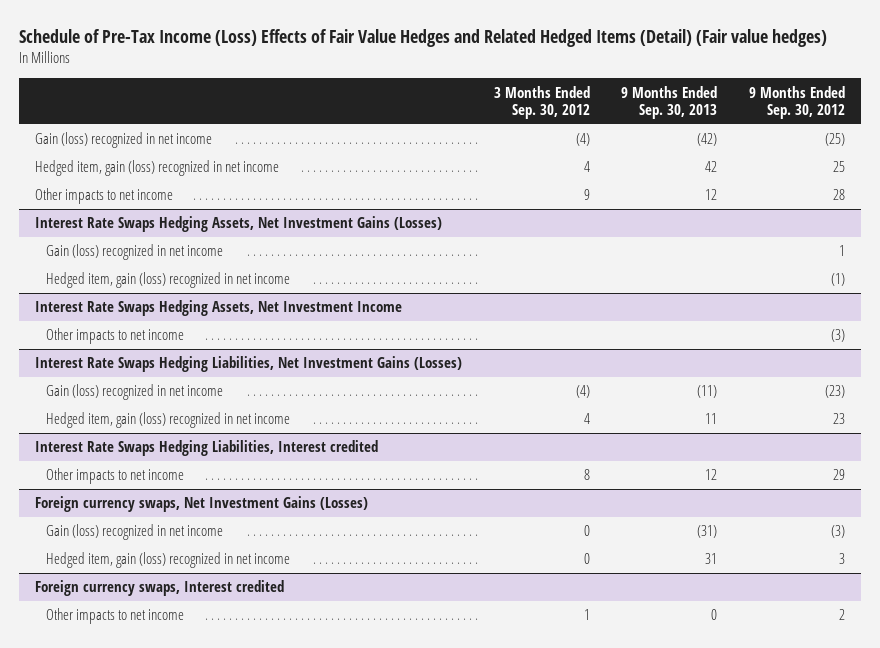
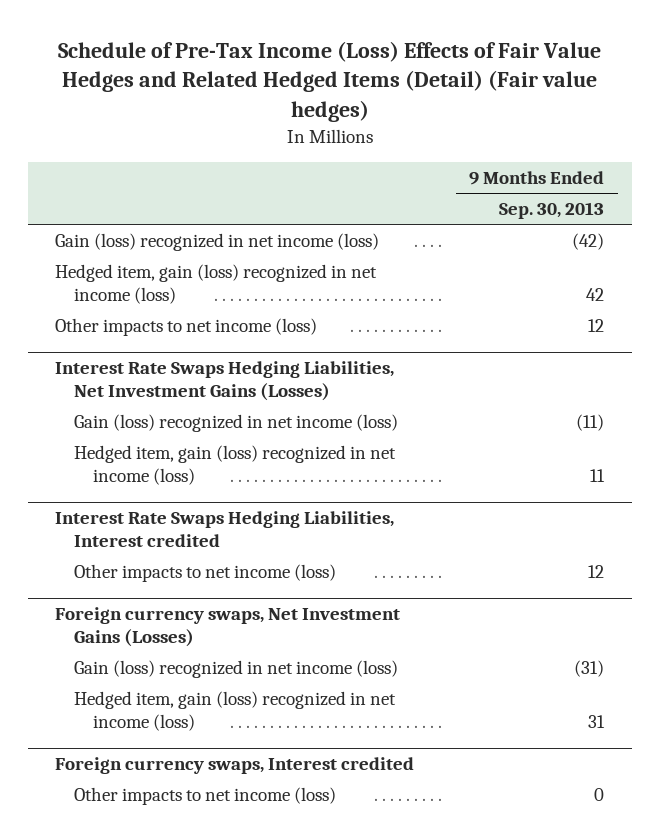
[493,85,590,120] 3 Months Ended Sep. 30, 2012 -> none
[749,85,846,120] 9 Months Ended Sep. 30, 2012 -> none
[34,216,442,233] Interest Rate Swaps Hedging Assets, Net Investment Gains (Losses) -> none
[46,244,224,261] Gain (loss) recognized in net income -> none
[46,272,291,289] Hedged item, gain (loss) recognized in net income -> none
[34,300,402,317] Interest Rate Swaps Hedging Assets, Net Investment Income -> none
[46,328,185,345] Other impacts to net income -> none
[34,132,212,149] Gain (loss) recognized in net income -> [55,233,380,252] Gain (loss) recognized in net income (loss)
[34,160,279,177] Hedged item, gain (loss) recognized in net income -> [55,264,378,304] Hedged item, gain (loss) recognized in net income (loss)
[34,188,173,205] Other impacts to net income -> [55,318,318,337] Other impacts to net income (loss)
[46,384,224,401] Gain (loss) recognized in net income -> [74,414,399,433] Gain (loss) recognized in net income (loss)
[46,412,291,429] Hedged item, gain (loss) recognized in net income -> [74,445,397,485] Hedged item, gain (loss) recognized in net income (loss)
[46,468,185,485] Other impacts to net income -> [74,564,337,583] Other impacts to net income (loss)
[46,524,224,541] Gain (loss) recognized in net income -> [74,660,399,679] Gain (loss) recognized in net income (loss)
[46,552,291,569] Hedged item, gain (loss) recognized in net income -> [74,691,397,731] Hedged item, gain (loss) recognized in net income (loss)
[46,608,185,625] Other impacts to net income -> [74,787,337,806] Other impacts to net income (loss)

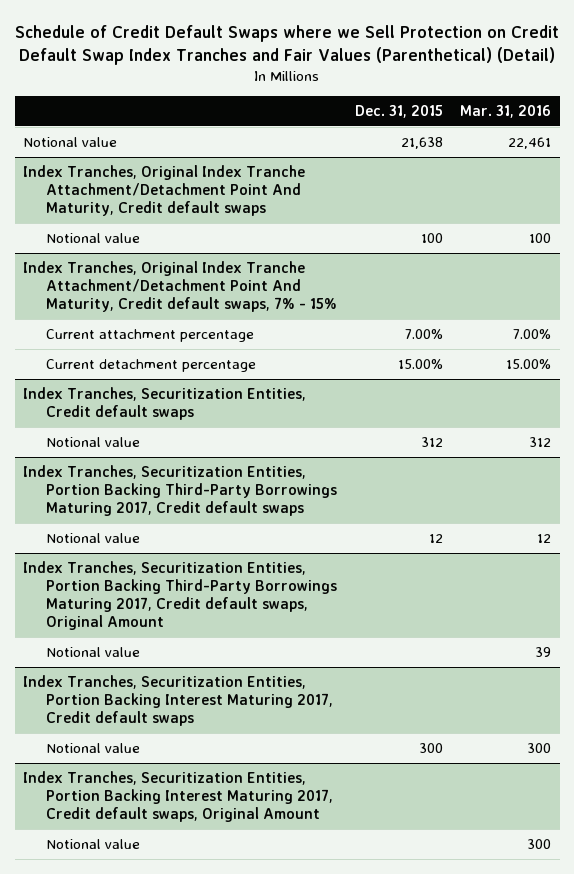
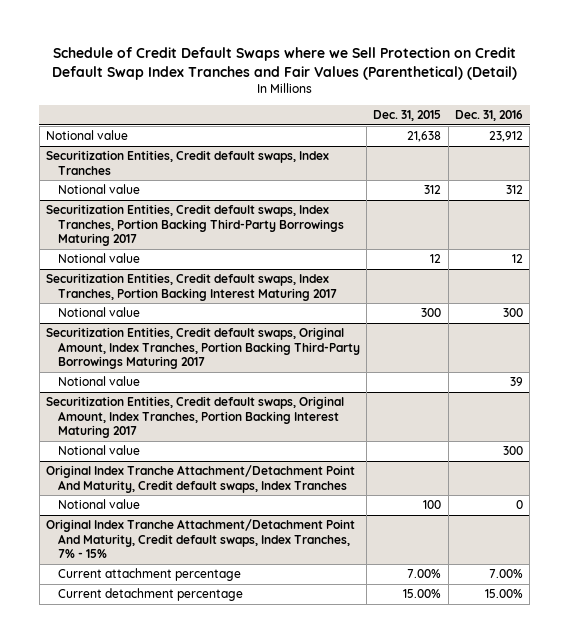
[460,104,552,118] Mar. 31, 2016 -> none
none -> [454,110,523,122] Dec. 31, 2016
[23,164,306,217] Index Tranches, Original Index Tranche Attachment/Detachment Point And Maturity, Credit default swaps -> none
[46,232,141,243] Notional value -> none
[23,260,338,313] Index Tranches, Original Index Tranche Attachment/Detachment Point And Maturity, Credit default swaps, 7% - 15% -> none
[46,328,255,342] Current attachment percentage -> none
[46,358,257,372] Current detachment percentage -> none
[23,386,307,421] Index Tranches, Securitization Entities, Credit default swaps -> [46,150,330,175] Securitization Entities, Credit default swaps, Index Tranches
[23,464,338,517] Index Tranches, Securitization Entities, Portion Backing Third-Party Borrowings Maturing 2017, Credit default swaps -> [46,204,344,247] Securitization Entities, Credit default swaps, Index Tranches, Portion Backing Third-Party Borrowings Maturing 2017
[23,560,338,631] Index Tranches, Securitization Entities, Portion Backing Third-Party Borrowings Maturing 2017, Credit default swaps, Original Amount -> none
[46,646,141,657] Notional value -> none
[23,674,334,727] Index Tranches, Securitization Entities, Portion Backing Interest Maturing 2017, Credit default swaps -> [46,273,337,301] Securitization Entities, Credit default swaps, Index Tranches, Portion Backing Interest Maturing 2017
[23,770,334,823] Index Tranches, Securitization Entities, Portion Backing Interest Maturing 2017, Credit default swaps, Original Amount -> [46,327,360,370] Securitization Entities, Credit default swaps, Original Amount, Index Tranches, Portion Backing Third-Party Borrowings Maturing 2017
none -> [46,396,345,439] Securitization Entities, Credit default swaps, Original Amount, Index Tranches, Portion Backing Interest Maturing 2017
none -> [57,445,140,456] Notional value
none -> [46,465,356,493] Original Index Tranche Attachment/Detachment Point And Maturity, Credit default swaps, Index Tranches
none -> [57,499,140,510] Notional value
none -> [46,519,356,559] Original Index Tranche Attachment/Detachment Point And Maturity, Credit default swaps, Index Tranches, 7% - 15%
none -> [57,568,241,582] Current attachment percentage
none -> [57,588,243,602] Current detachment percentage

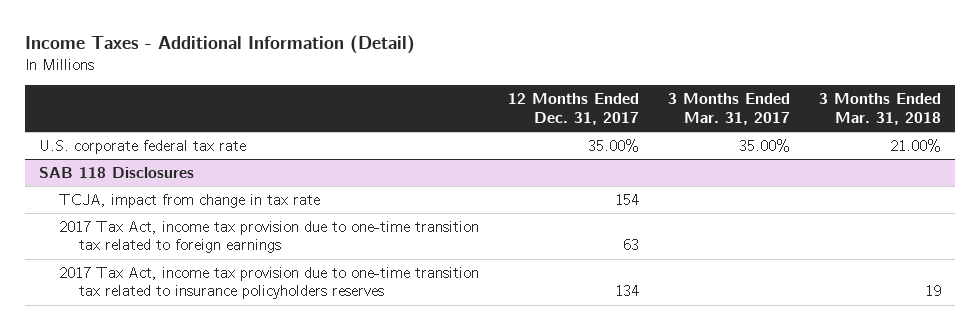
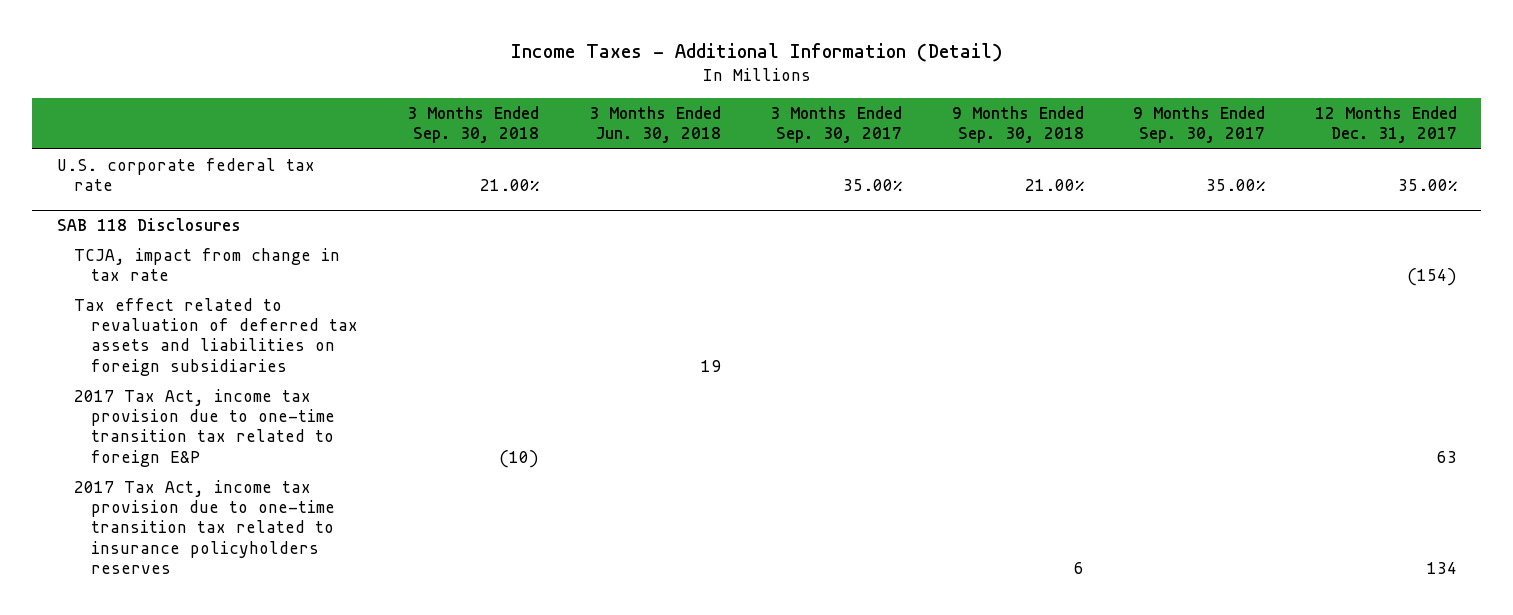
[667,93,790,125] 3 Months Ended Mar. 31, 2017 -> none
[818,93,941,125] 3 Months Ended Mar. 31, 2018 -> none
none -> [407,106,540,144] 3 Months Ended Sep. 30, 2018
none -> [588,106,721,144] 3 Months Ended Jun. 30, 2018
none -> [770,106,903,144] 3 Months Ended Sep. 30, 2017
none -> [951,106,1084,144] 9 Months Ended Sep. 30, 2018
none -> [1133,106,1266,144] 9 Months Ended Sep. 30, 2017
[615,193,640,205] 154 -> [1406,268,1457,287] (154)
none -> [73,297,358,376] Tax effect related to revaluation of deferred tax assets and liabilities on foreign subsidiaries
[59,220,480,254] 2017 Tax Act, income tax provision due to one-time transition tax related to foreign earnings -> [73,388,335,467] 2017 Tax Act, income tax provision due to one-time transition tax related to foreign E&P

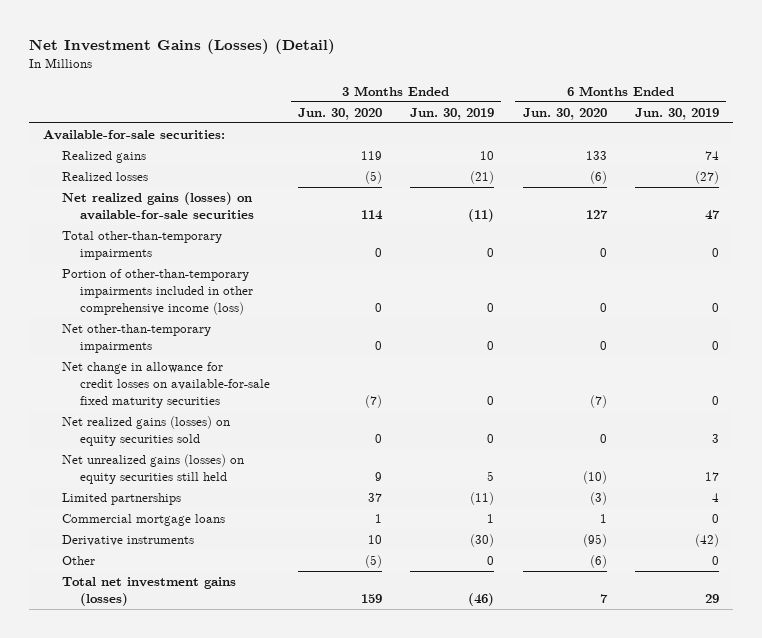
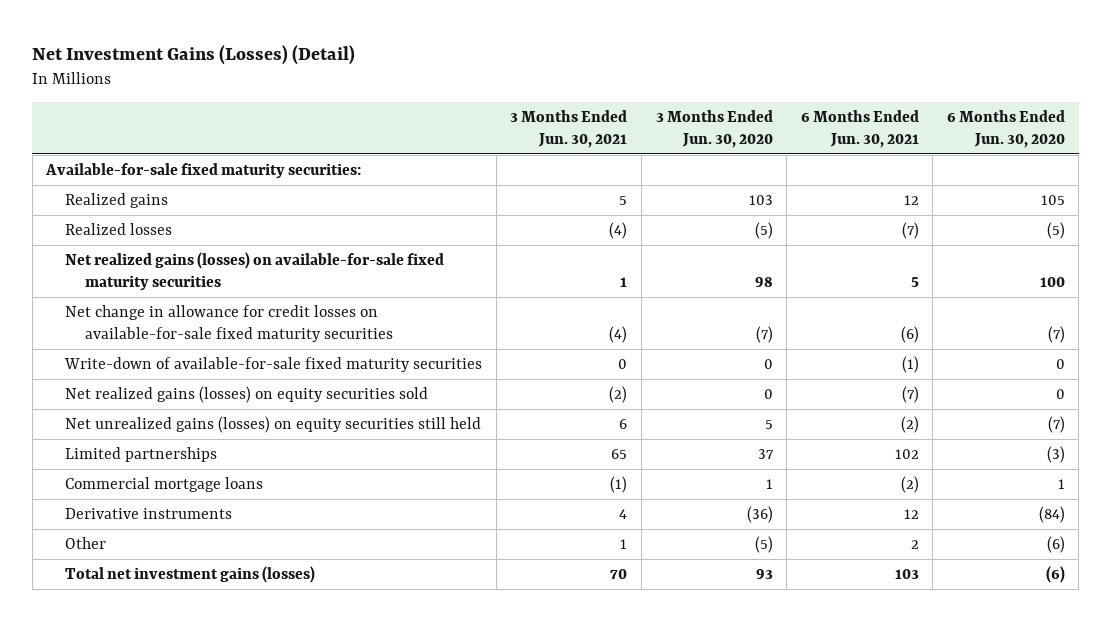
[410,107,495,120] Jun. 30, 2019 -> none
[634,107,719,120] Jun. 30, 2019 -> none
none -> [510,109,628,148] 3 Months Ended Jun. 30, 2021
none -> [800,109,919,148] 6 Months Ended Jun. 30, 2021
[61,231,222,261] Total other-than-temporary impairments -> none
[61,269,253,316] Portion of other-than-temporary impairments included in other comprehensive income (loss) -> none
[61,324,211,354] Net other-than-temporary impairments -> none
[43,130,226,141] Available-for-sale securities: -> [45,163,362,179] Available-for-sale fixed maturity securities:
[361,151,383,161] 119 -> [748,195,773,206] 103
[585,151,607,161] 133 -> [1040,195,1065,206] 105
[589,171,607,185] (6) -> [1046,222,1065,240] (5)
[61,192,254,221] Net realized gains (losses) on available-for-sale securities -> [65,252,445,291] Net realized gains (losses) on available-for-sale fixed maturity securities
[361,210,384,221] 114 -> [754,277,773,288] 98
[585,210,608,220] 127 -> [1039,277,1065,288] 100
none -> [64,357,483,373] Write-down of available-for-sale fixed maturity securities
[375,472,383,482] 9 -> [764,420,773,430] 5
[582,471,607,485] (10) -> [1047,416,1065,434] (7)
[368,535,383,545] 10 -> [746,506,773,524] (36)
[582,534,607,548] (95) -> [1038,506,1065,524] (84)
[361,594,383,604] 159 -> [755,569,773,580] 93
[599,594,608,604] 7 -> [1045,566,1065,584] (6)

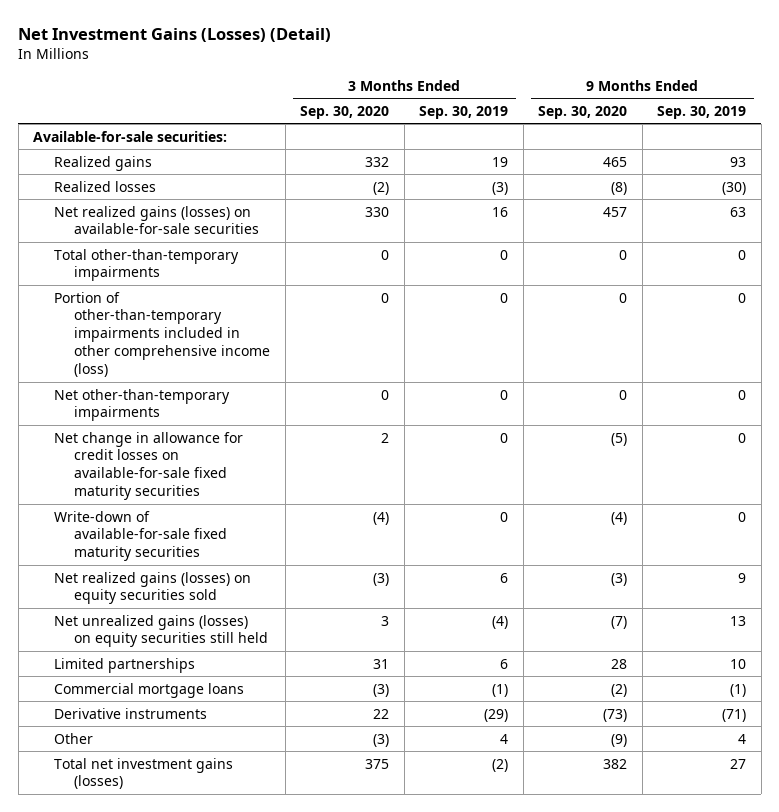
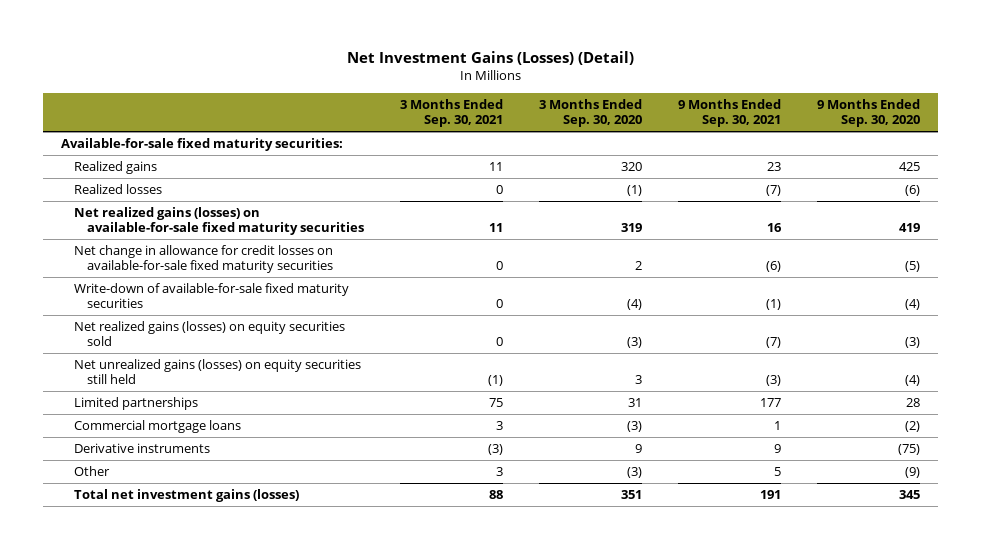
[419,105,509,119] Sep. 30, 2019 -> none
[657,105,747,119] Sep. 30, 2019 -> none
none -> [399,98,503,128] 3 Months Ended Sep. 30, 2021
none -> [677,98,781,128] 9 Months Ended Sep. 30, 2021
[53,248,239,282] Total other-than-temporary impairments -> none
[53,291,271,378] Portion of other-than-temporary impairments included in other comprehensive income (loss) -> none
[53,388,230,422] Net other-than-temporary impairments -> none
[33,130,228,142] Available-for-sale securities: -> [61,137,344,151] Available-for-sale fixed maturity securities:
[365,156,390,167] 332 -> [620,161,642,171] 320
[603,156,628,167] 465 -> [899,161,921,171] 425
[373,181,390,195] (2) -> [626,184,642,196] (1)
[611,181,628,195] (8) -> [905,184,921,196] (6)
[53,205,260,235] Net realized gains (losses) on available-for-sale securities -> [74,206,364,236] Net realized gains (losses) on available-for-sale fixed maturity securities
[365,206,390,217] 330 -> [620,223,642,233] 319
[603,206,628,217] 457 -> [899,223,921,233] 419
[611,615,628,629] (7) -> [905,375,921,387] (4)
[373,708,390,719] 22 -> [634,443,642,453] 9
[603,708,628,722] (73) -> [898,443,921,455] (75)
[365,758,390,769] 375 -> [620,489,642,499] 351
[603,758,628,769] 382 -> [899,489,921,499] 345

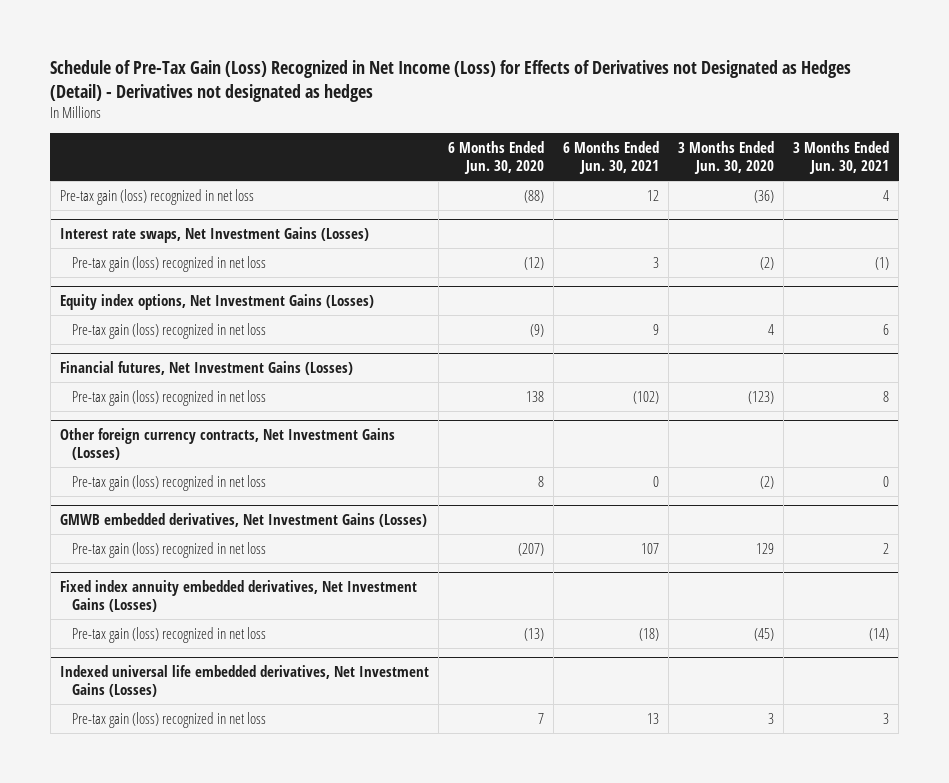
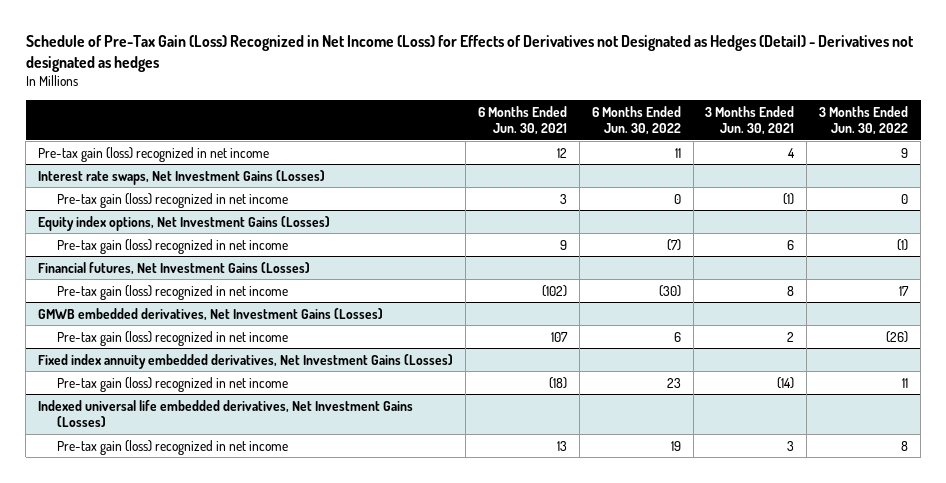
[448,141,545,175] 6 Months Ended Jun. 30, 2020 -> none
[678,141,775,175] 3 Months Ended Jun. 30, 2020 -> none
none -> [591,105,681,136] 6 Months Ended Jun. 30, 2022
none -> [819,105,909,136] 3 Months Ended Jun. 30, 2022
[59,188,254,205] Pre-tax gain (loss) recognized in net loss -> [38,146,270,162] Pre-tax gain (loss) recognized in net income
[71,255,266,272] Pre-tax gain (loss) recognized in net loss -> [56,192,288,208] Pre-tax gain (loss) recognized in net income
[71,322,266,339] Pre-tax gain (loss) recognized in net loss -> [56,238,288,254] Pre-tax gain (loss) recognized in net income
[59,427,395,460] Other foreign currency contracts, Net Investment Gains (Losses) -> none
[71,474,266,491] Pre-tax gain (loss) recognized in net loss -> none
[71,389,266,406] Pre-tax gain (loss) recognized in net loss -> [56,284,288,300] Pre-tax gain (loss) recognized in net income
[71,541,266,558] Pre-tax gain (loss) recognized in net loss -> [56,330,288,346] Pre-tax gain (loss) recognized in net income
[71,626,266,643] Pre-tax gain (loss) recognized in net loss -> [56,376,288,392] Pre-tax gain (loss) recognized in net income
[71,711,266,728] Pre-tax gain (loss) recognized in net loss -> [56,439,288,455] Pre-tax gain (loss) recognized in net income

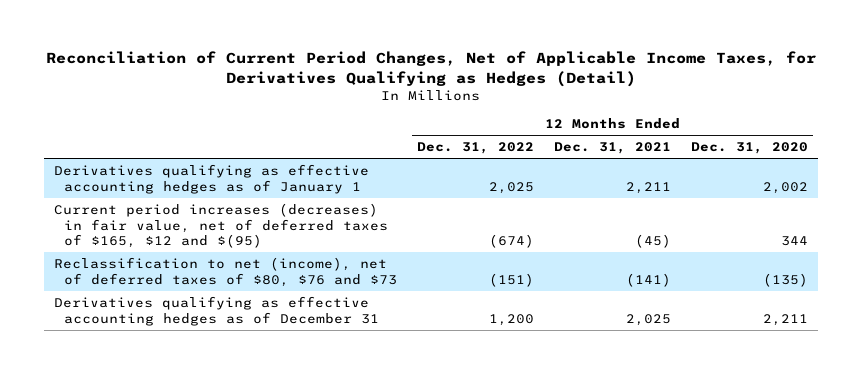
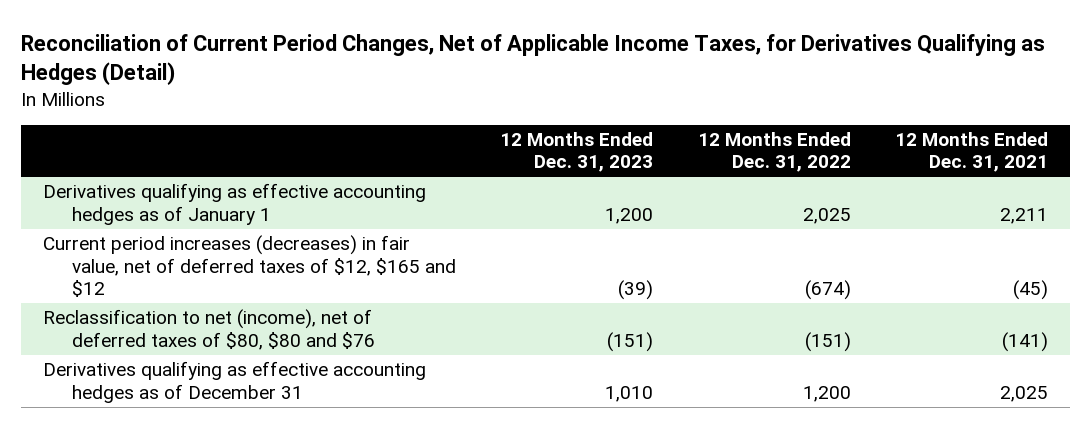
[691,142,809,155] Dec. 31, 2020 -> none
none -> [500,131,654,173] 12 Months Ended Dec. 31, 2023
[53,202,388,249] Current period increases (decreases) in fair value, net of deferred taxes of $165, $12 and $(95) -> [43,235,457,298] Current period increases (decreases) in fair value, net of deferred taxes of $12, $165 and $12
[53,256,397,287] Reclassification to net (income), net of deferred taxes of $80, $76 and $73 -> [43,309,376,350] Reclassification to net (income), net of deferred taxes of $80, $80 and $76

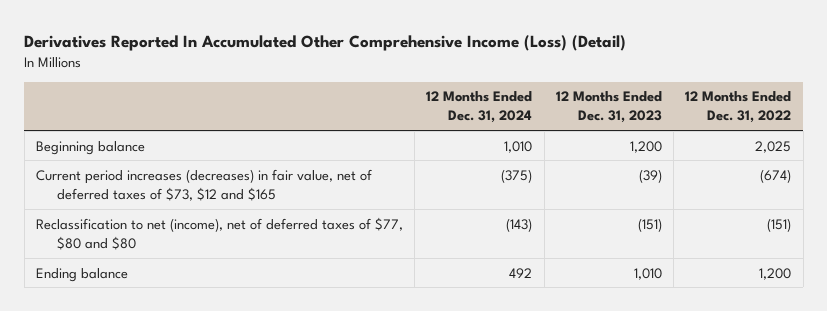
[21,33,1046,86] Reconciliation of Current Period Changes, Net of Applicable Income Taxes, for Derivatives Qualifying as Hedges (Detail) -> [24,35,627,52] Derivatives Reported In Accumulated Other Comprehensive Income (Loss) (Detail)
[894,131,1048,173] 12 Months Ended Dec. 31, 2021 -> none
none -> [426,91,533,124] 12 Months Ended Dec. 31, 2024
[43,183,427,225] Derivatives qualifying as effective accounting hedges as of January 1 -> [35,140,145,155] Beginning balance
[43,235,457,298] Current period increases (decreases) in fair value, net of deferred taxes of $12, $165 and $12 -> [35,168,372,201] Current period increases (decreases) in fair value, net of deferred taxes of $73, $12 and $165
[43,309,376,350] Reclassification to net (income), net of deferred taxes of $80, $80 and $76 -> [35,216,403,250] Reclassification to net (income), net of deferred taxes of $77, $80 and $80
[43,361,427,403] Derivatives qualifying as effective accounting hedges as of December 31 -> [35,267,128,282] Ending balance

